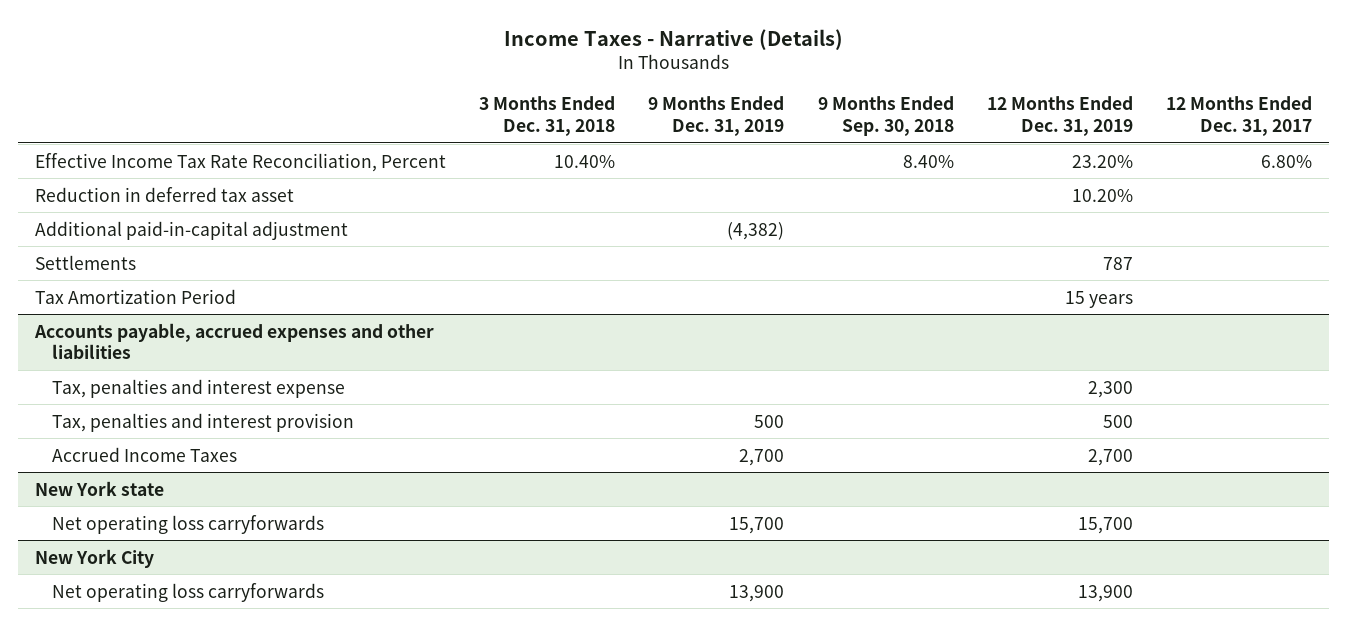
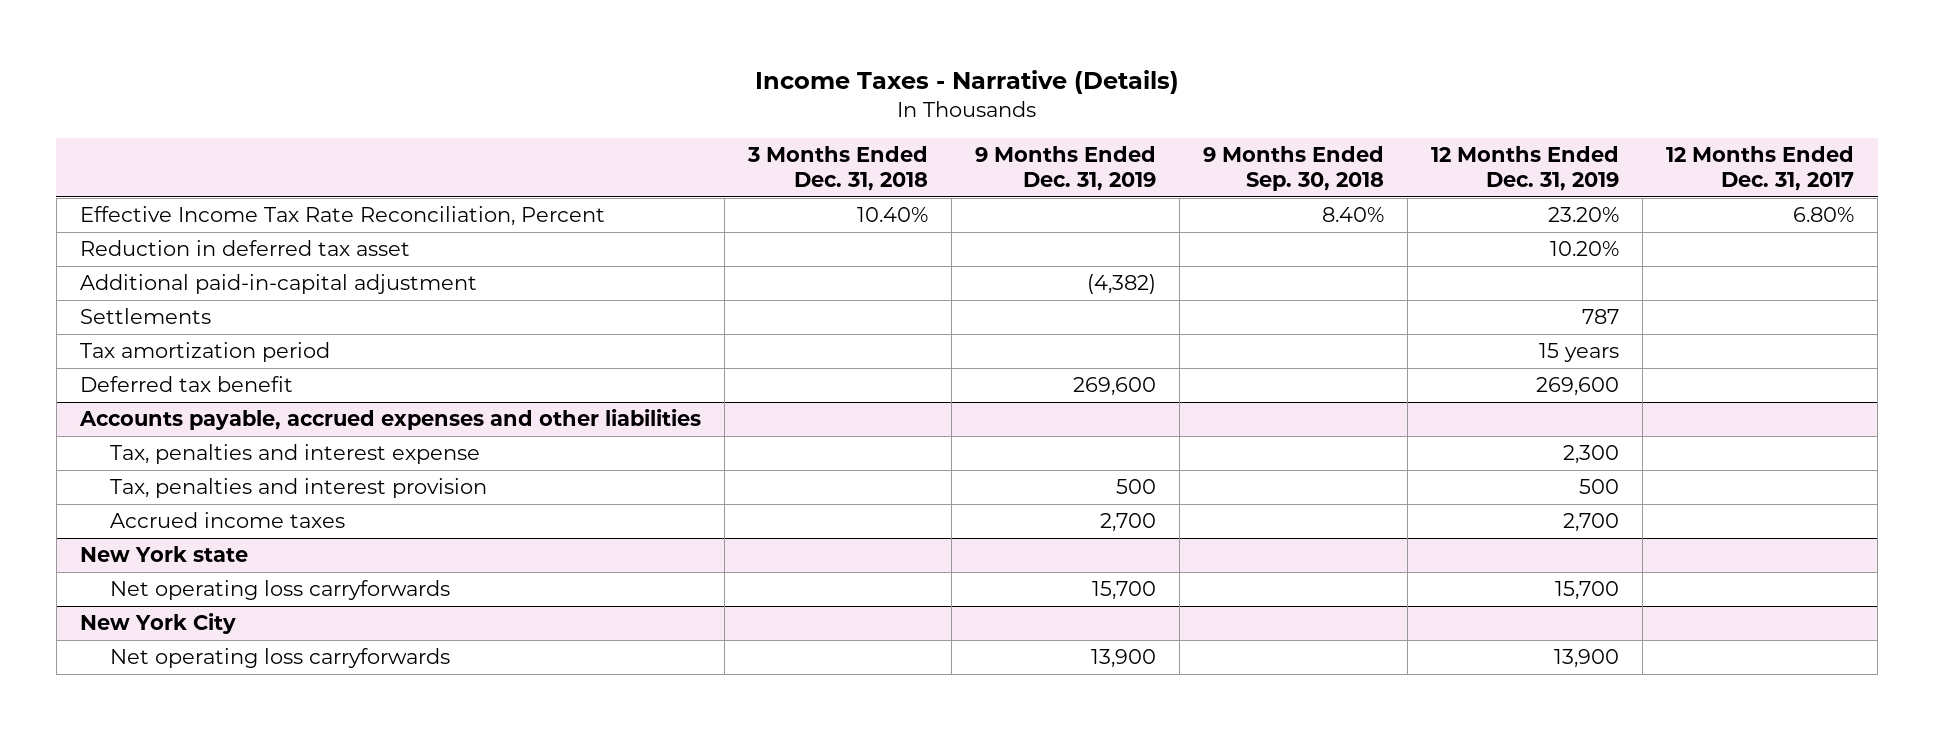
[35,288,237,304] Tax Amortization Period -> [79,342,330,363] Tax amortization period
none -> [79,376,293,393] Deferred tax benefit
[51,446,237,462] Accrued Income Taxes -> [110,512,346,529] Accrued income taxes

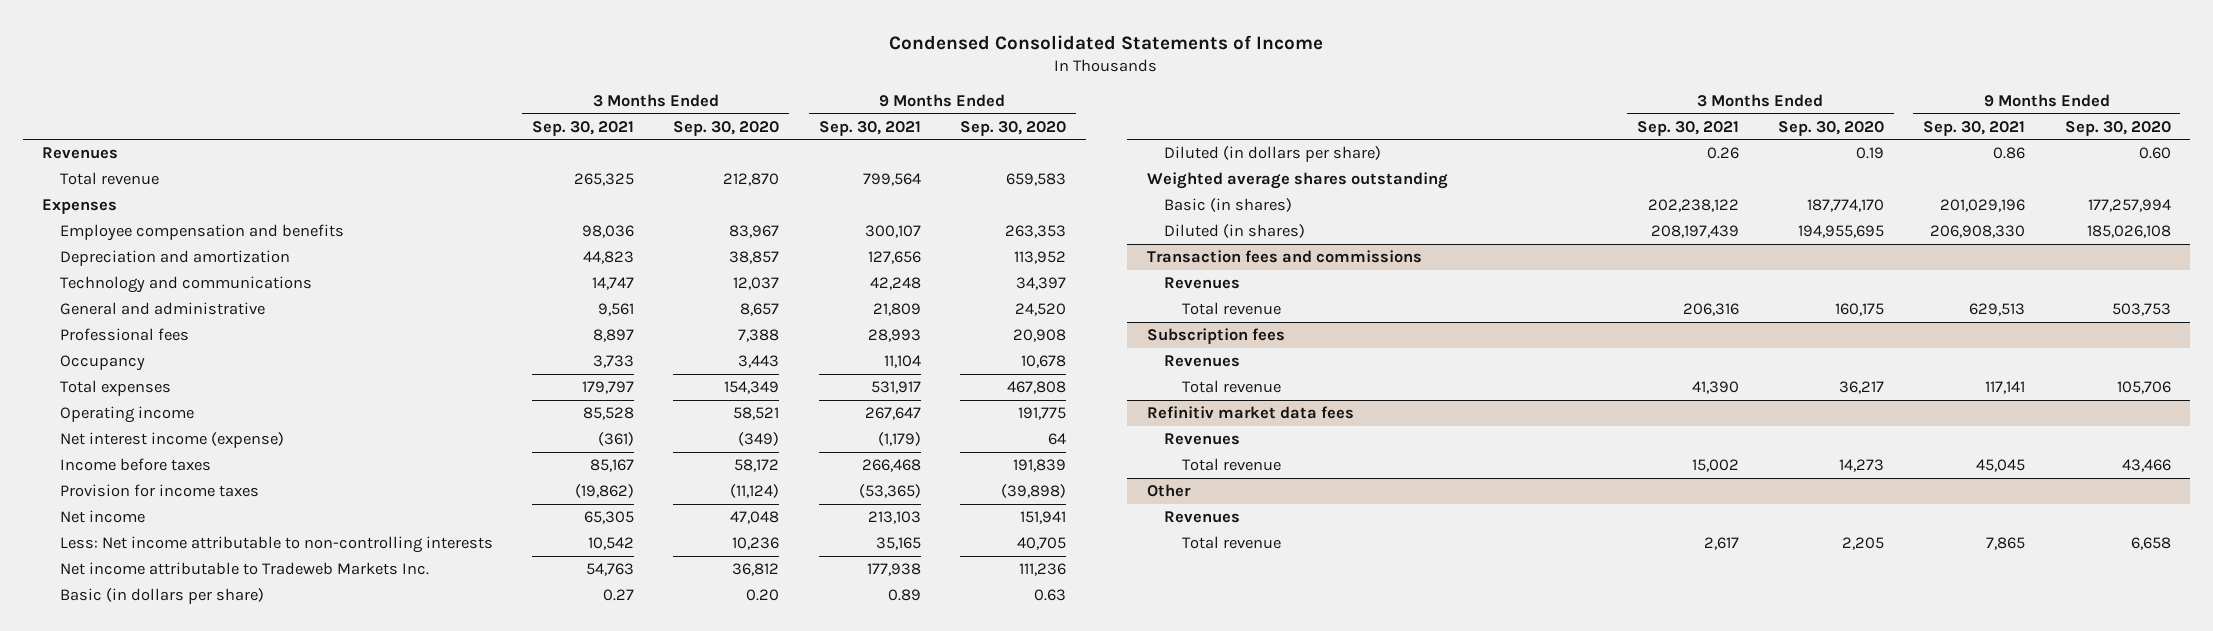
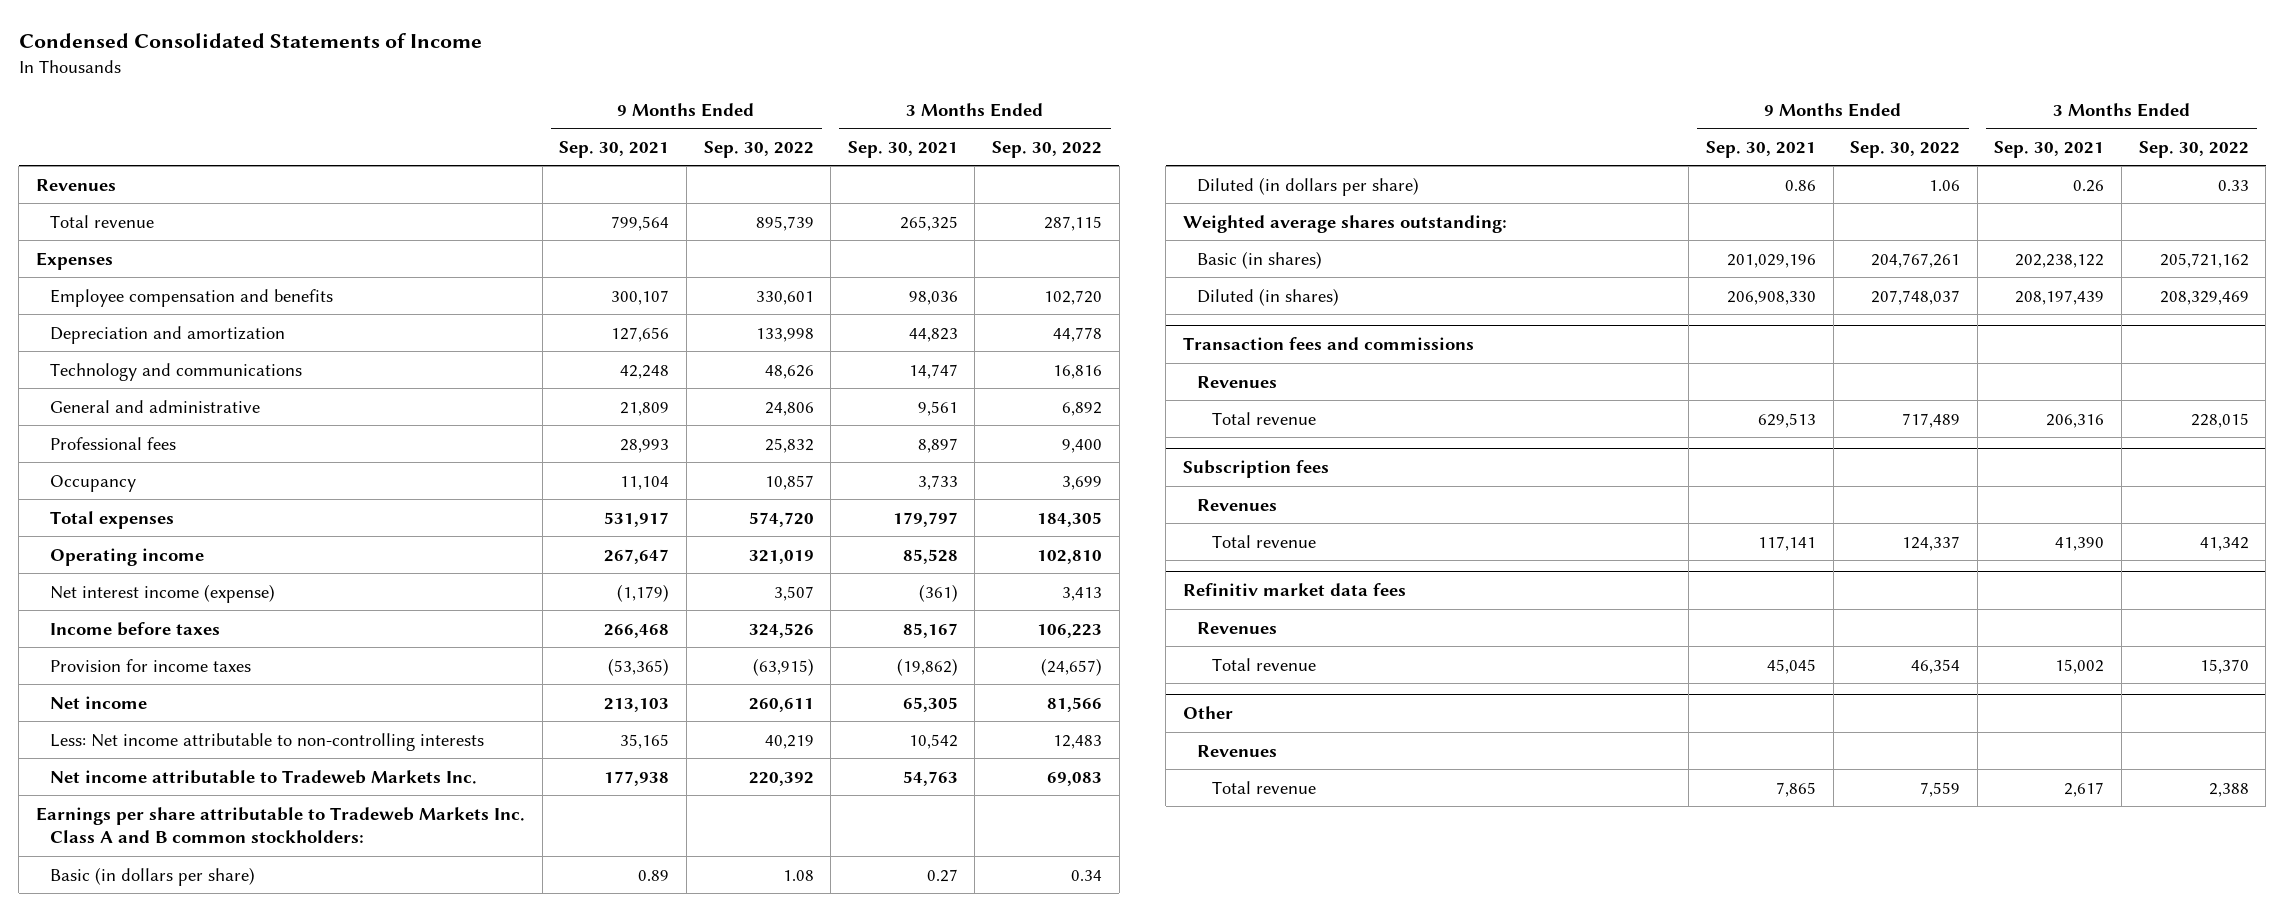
[673,120,780,136] Sep. 30, 2020 -> none
[959,120,1066,136] Sep. 30, 2020 -> none
none -> [703,140,814,158] Sep. 30, 2022
none -> [992,140,1103,158] Sep. 30, 2022
none -> [36,806,526,844] Earnings per share attributable to Tradeweb Markets Inc. Class A and B common stockholders:
[1146,172,1448,190] Weighted average shares outstanding -> [1182,214,1507,233] Weighted average shares outstanding:

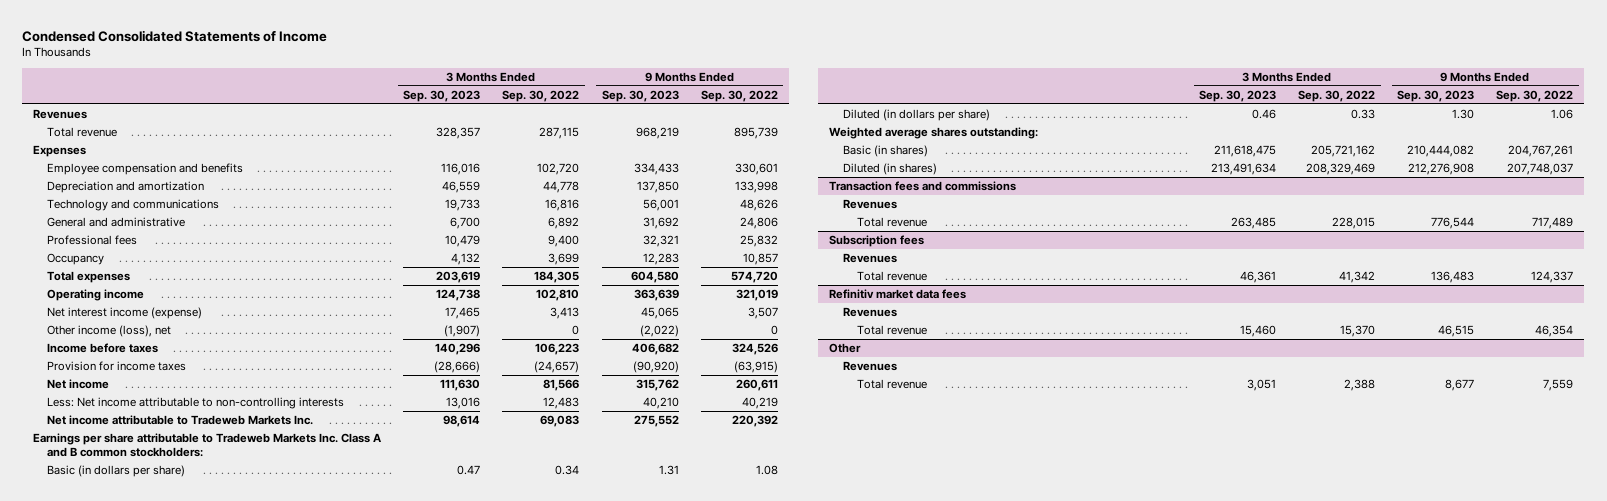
[559,140,670,158] Sep. 30, 2021 -> none
[847,140,958,158] Sep. 30, 2021 -> none
none -> [403,89,481,102] Sep. 30, 2023
none -> [601,89,679,102] Sep. 30, 2023
none -> [47,325,172,338] Other income (loss), net

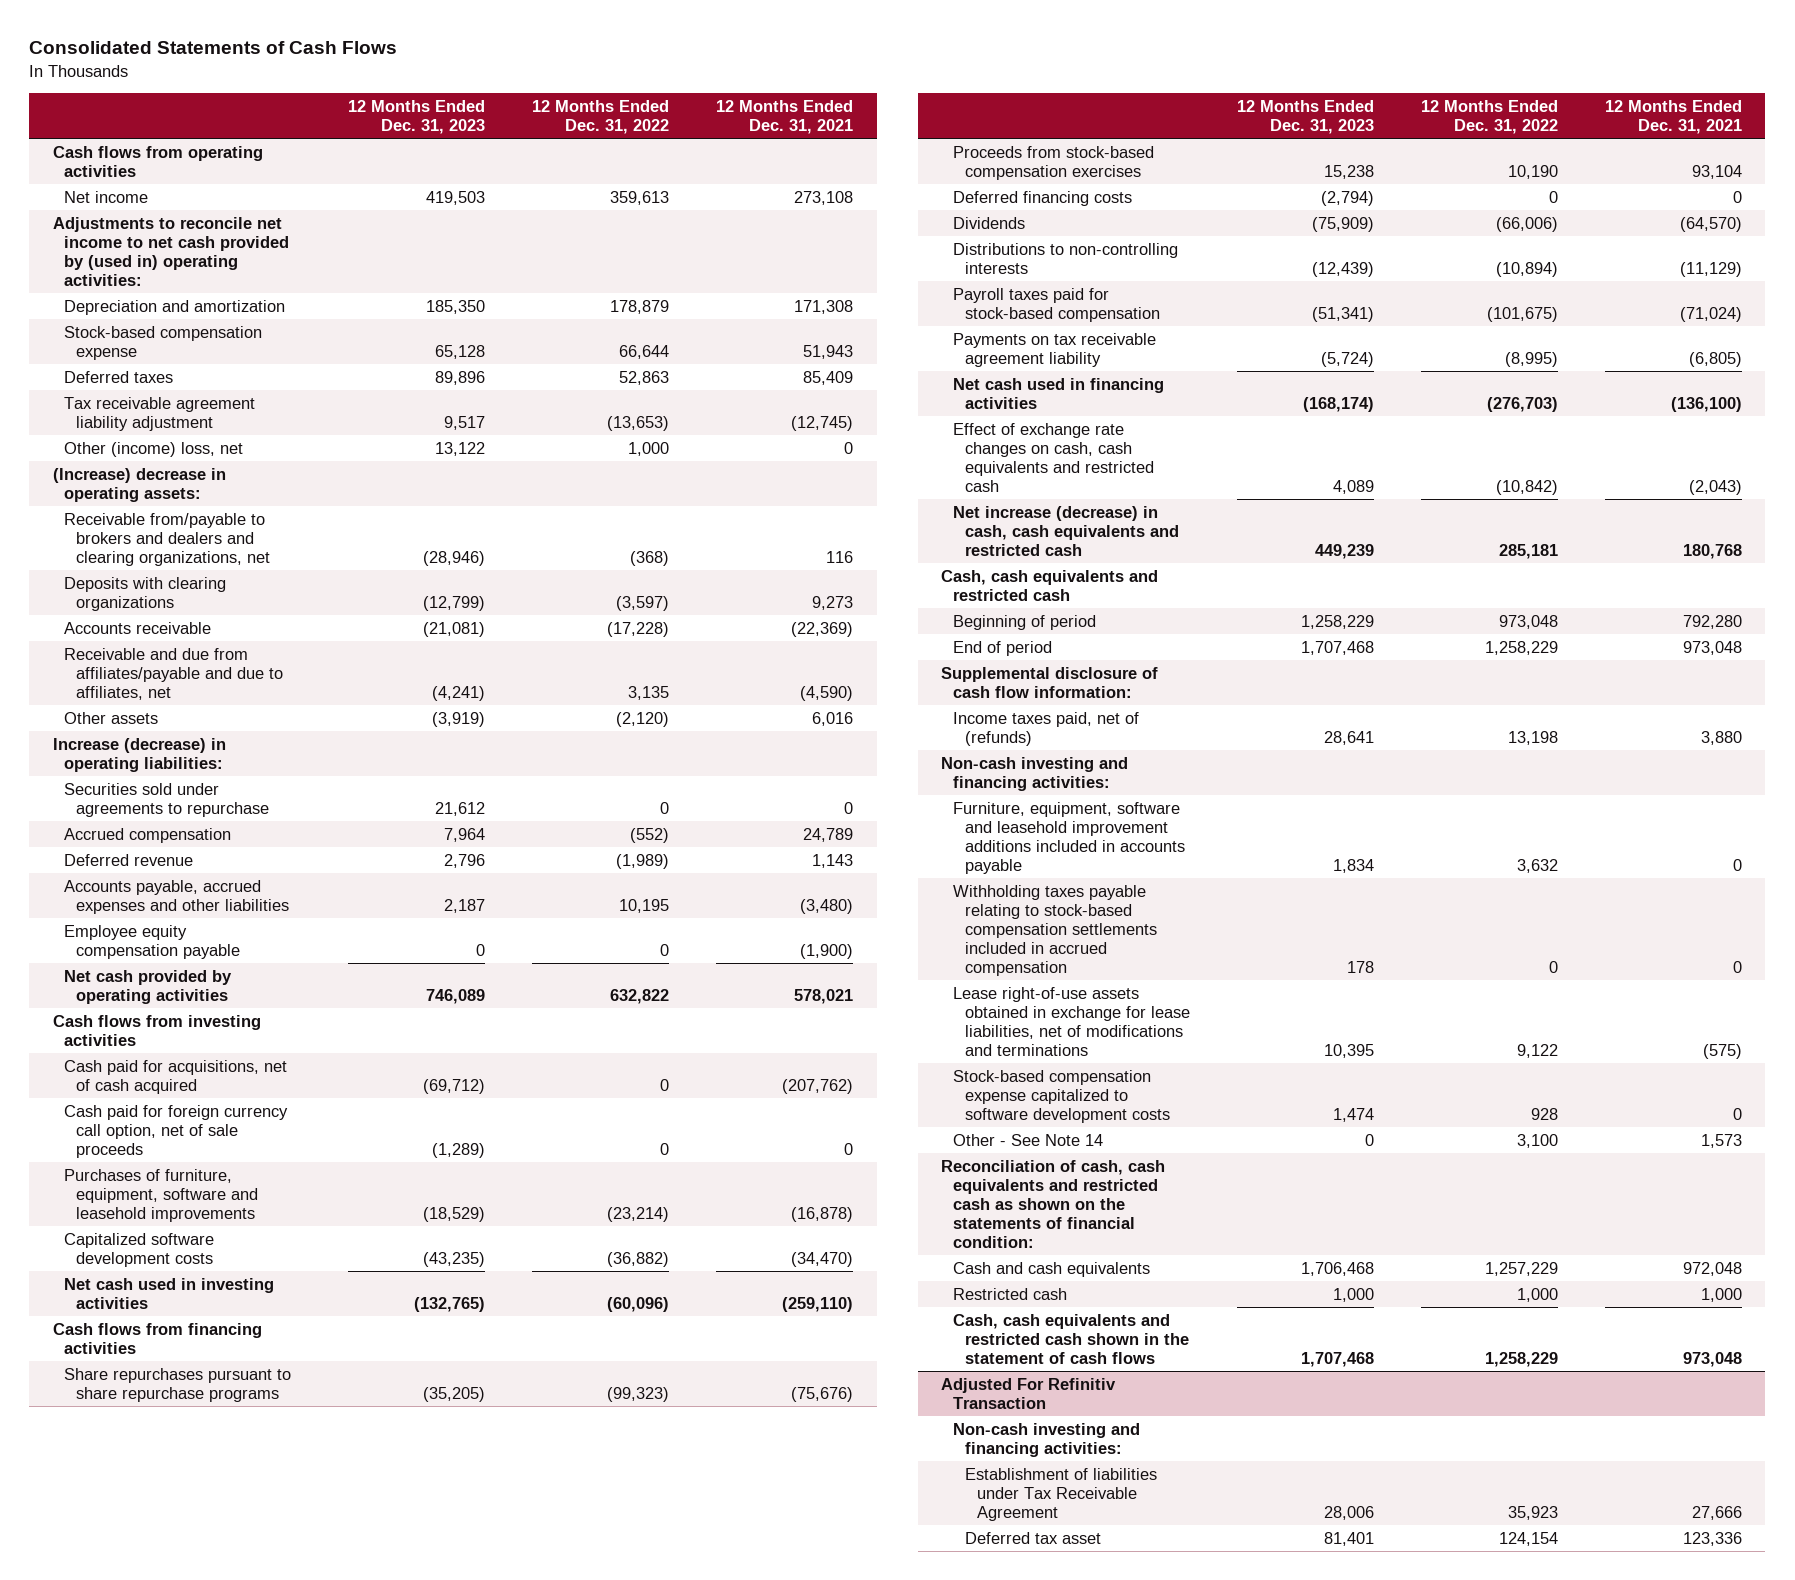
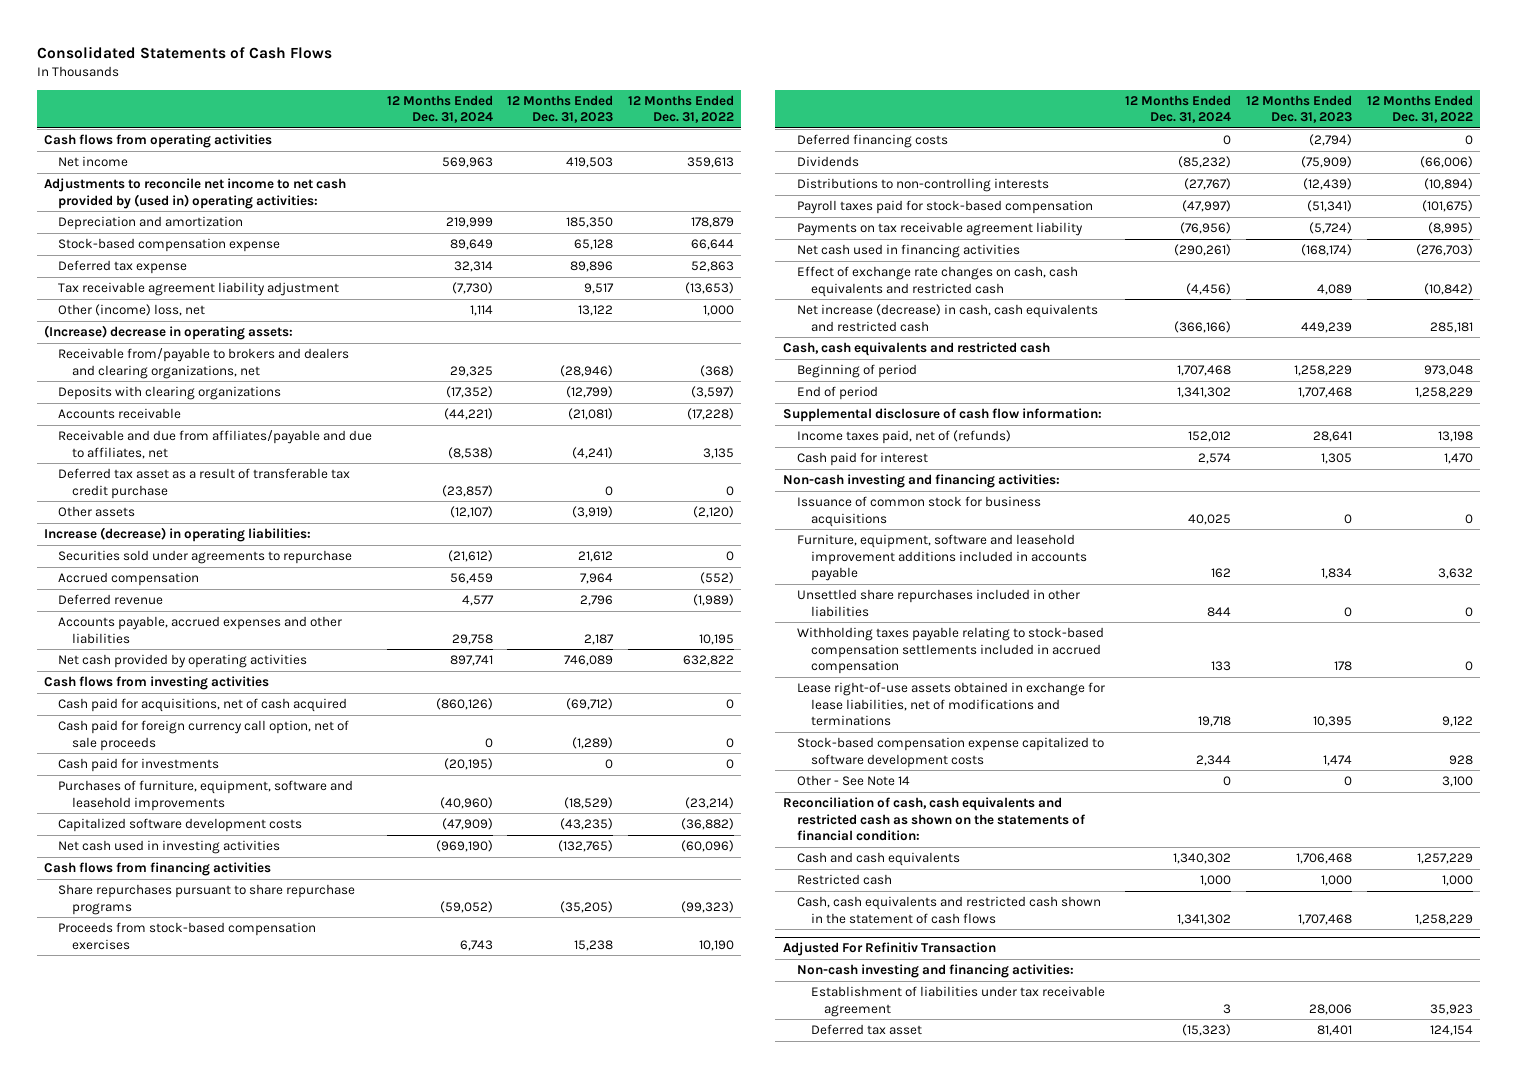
[716,99,854,134] 12 Months Ended Dec. 31, 2021 -> none
none -> [386,94,493,124] 12 Months Ended Dec. 31, 2024
[64,370,174,383] Deferred taxes -> [57,260,187,275] Deferred tax expense
none -> [57,468,350,499] Deferred tax asset as a result of transferable tax credit purchase
[64,924,241,959] Employee equity compensation payable -> none
none -> [57,758,219,773] Cash paid for investments
none -> [796,452,928,467] Cash paid for interest
none -> [796,496,1041,527] Issuance of common stock for business acquisitions
none -> [796,589,1080,617] Unsettled share repurchases included in other liabilities
[964,1467,1157,1521] Establishment of liabilities under Tax Receivable Agreement -> [810,986,1105,1017] Establishment of liabilities under tax receivable agreement

